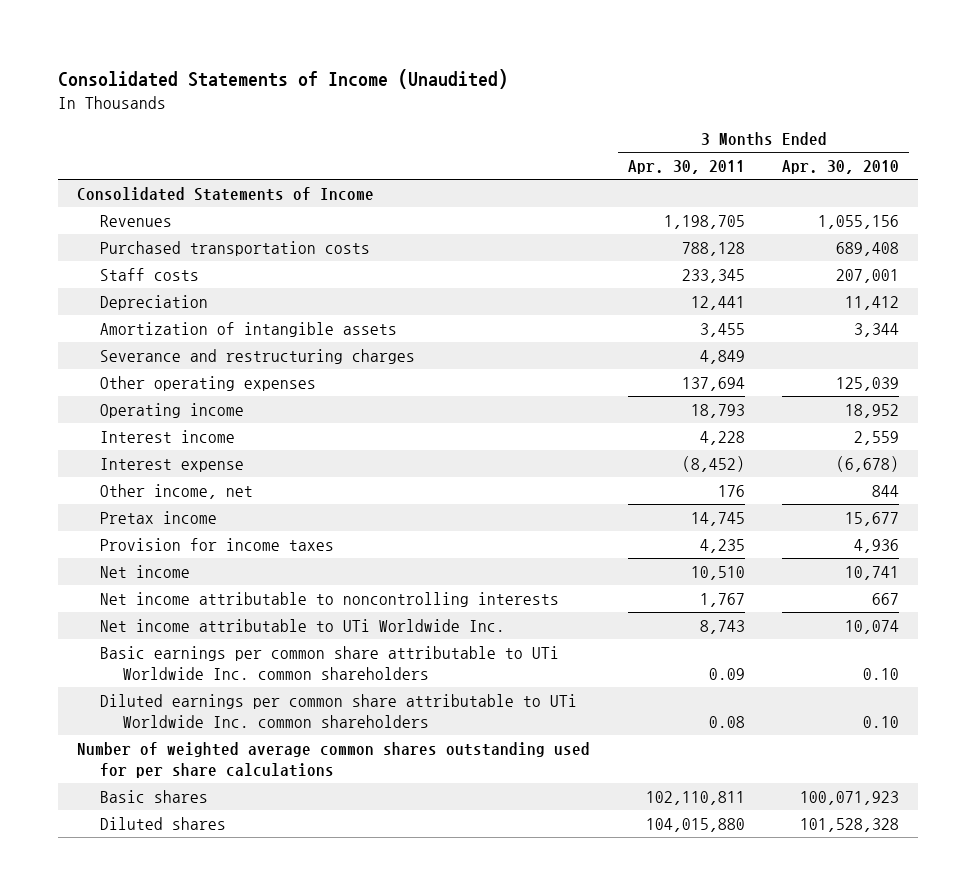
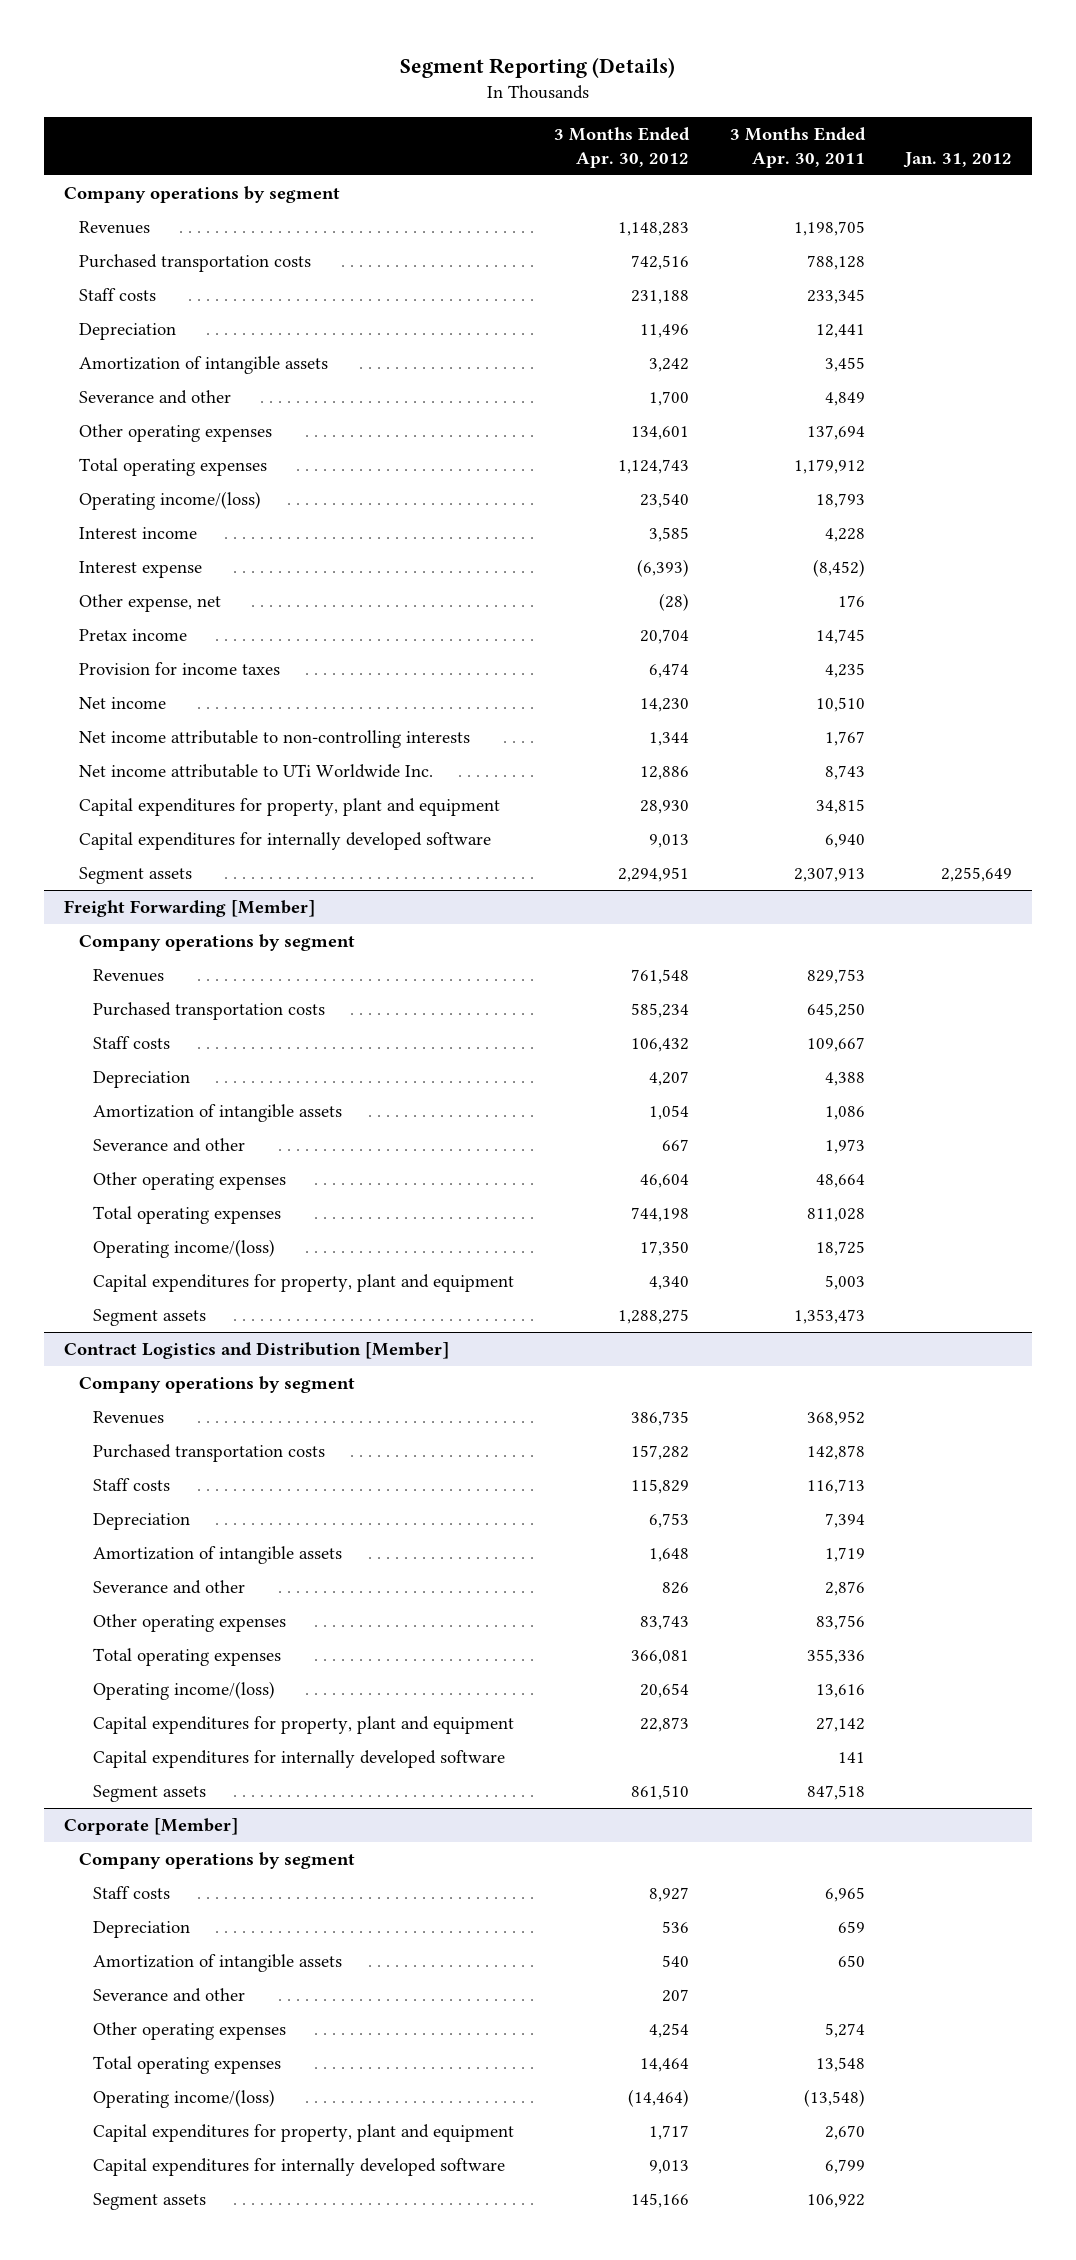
[57,68,508,89] Consolidated Statements of Income (Unaudited) -> [400,57,676,79] Segment Reporting (Details)
[782,160,900,175] Apr. 30, 2010 -> none
none -> [554,126,691,168] 3 Months Ended Apr. 30, 2012
none -> [902,151,1012,168] Jan. 31, 2012
[76,187,374,202] Consolidated Statements of Income -> none
none -> [64,186,341,204] Company operations by segment
[100,349,416,365] Severance and restructuring charges -> [78,390,231,405] Severance and other
none -> [78,458,267,477] Total operating expenses
[100,403,245,419] Operating income -> [78,491,261,511] Operating income/(loss)
[100,484,254,500] Other income, net -> [78,594,221,613] Other expense, net
[100,592,560,608] Net income attributable to noncontrolling interests -> [78,730,470,749] Net income attributable to non-controlling interests
[100,646,560,681] Basic earnings per common share attributable to UTi Worldwide Inc. common shareholders -> none
[100,694,578,729] Diluted earnings per common share attributable to UTi Worldwide Inc. common shareholders -> none
[76,742,590,779] Number of weighted average common shares outstanding used for per share calculations -> none
[100,790,209,804] Basic shares -> none
[100,817,227,831] Diluted shares -> none
none -> [78,798,500,817] Capital expenditures for property, plant and equipment
none -> [78,832,491,851] Capital expenditures for internally developed software
none -> [78,867,192,885] Segment assets
none -> [64,900,316,918] Freight Forwarding [Member]
none -> [78,934,355,952] Company operations by segment
none -> [93,969,165,983] Revenues
none -> [93,1002,326,1021] Purchased transportation costs
none -> [93,1036,171,1050] Staff costs
none -> [93,1071,191,1089] Depreciation
none -> [93,1104,343,1123] Amortization of intangible assets
none -> [93,1138,246,1153] Severance and other
none -> [93,1172,287,1191] Other operating expenses
none -> [93,1206,282,1225] Total operating expenses
none -> [93,1239,276,1259] Operating income/(loss)
none -> [93,1274,515,1293] Capital expenditures for property, plant and equipment
none -> [93,1309,207,1327] Segment assets
none -> [64,1342,450,1360] Contract Logistics and Distribution [Member]
none -> [78,1376,355,1394] Company operations by segment
none -> [93,1411,165,1425] Revenues
none -> [93,1444,326,1463] Purchased transportation costs
none -> [93,1478,171,1492] Staff costs
none -> [93,1513,191,1531] Depreciation
none -> [93,1546,343,1565] Amortization of intangible assets
none -> [93,1580,246,1595] Severance and other
none -> [93,1614,287,1633] Other operating expenses
none -> [93,1648,282,1667] Total operating expenses
none -> [93,1681,276,1701] Operating income/(loss)
none -> [93,1716,515,1735] Capital expenditures for property, plant and equipment
none -> [93,1750,506,1769] Capital expenditures for internally developed software
none -> [93,1785,207,1803] Segment assets
none -> [64,1818,239,1836] Corporate [Member]
none -> [78,1852,355,1870] Company operations by segment
none -> [93,1886,171,1900] Staff costs
none -> [93,1921,191,1939] Depreciation
none -> [93,1954,343,1973] Amortization of intangible assets
none -> [93,1988,246,2003] Severance and other
none -> [93,2022,287,2041] Other operating expenses
none -> [93,2056,282,2075] Total operating expenses
none -> [93,2089,276,2109] Operating income/(loss)
none -> [93,2124,515,2143] Capital expenditures for property, plant and equipment
none -> [93,2158,506,2177] Capital expenditures for internally developed software
none -> [93,2193,207,2211] Segment assets

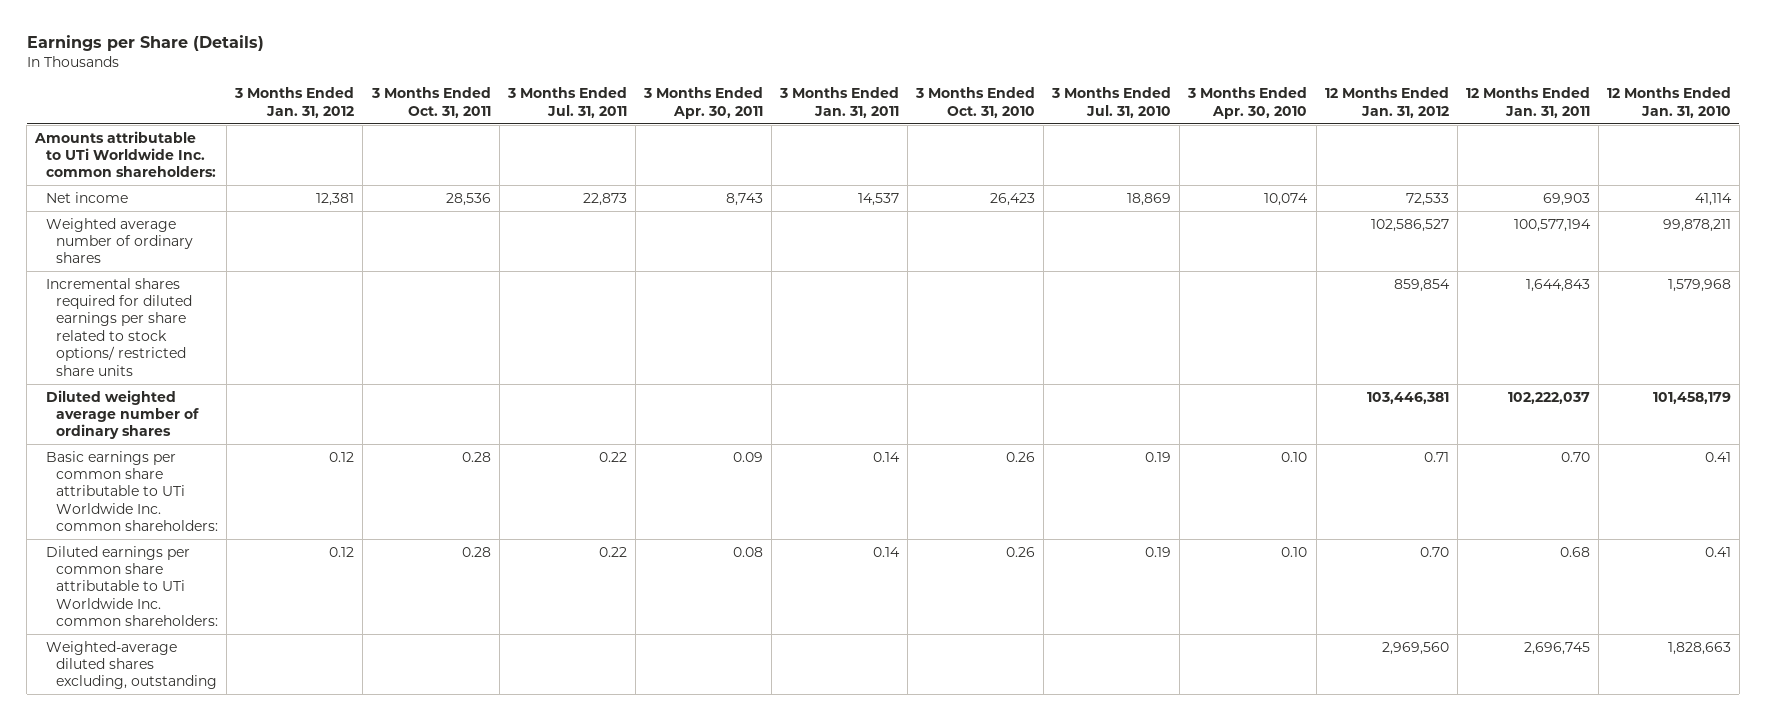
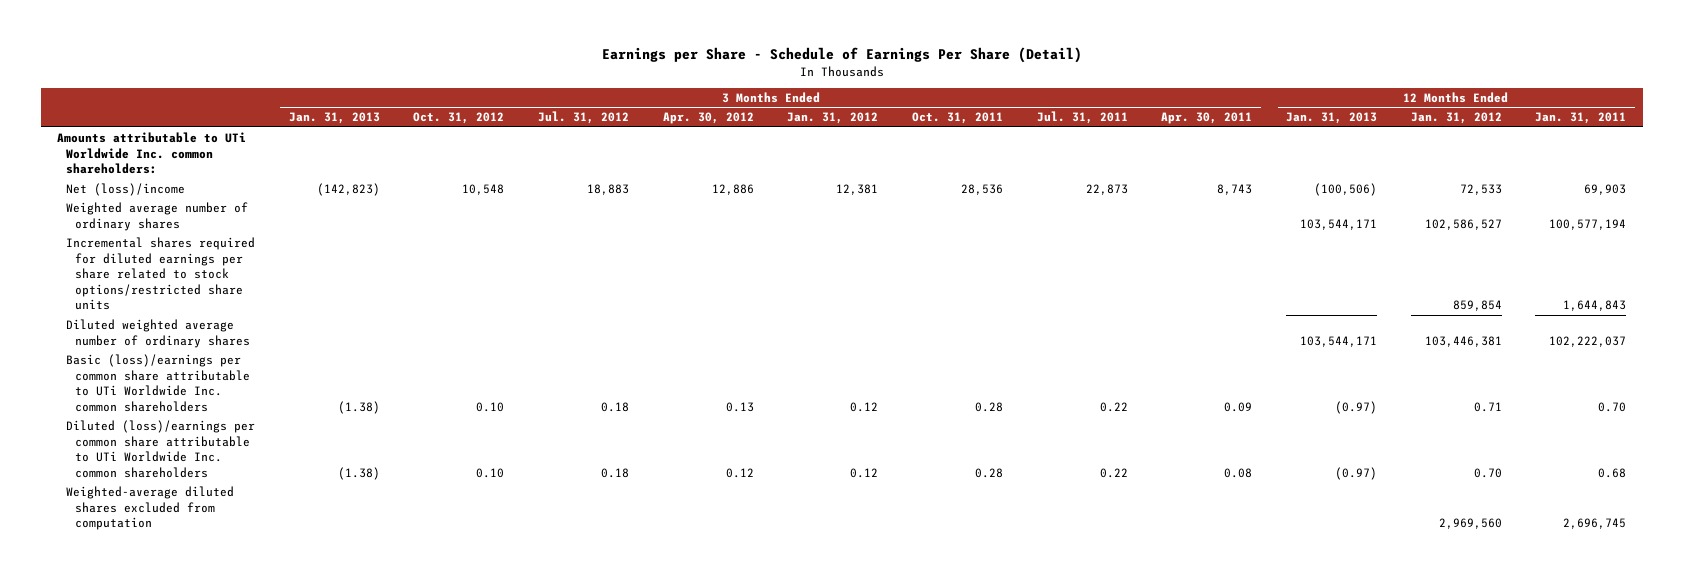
[26,35,264,52] Earnings per Share (Details) -> [601,47,1082,64] Earnings per Share - Schedule of Earnings Per Share (Detail)
[778,87,899,118] 3 Months Ended Jan. 31, 2011 -> none
[915,87,1036,118] 3 Months Ended Oct. 31, 2010 -> none
[1051,87,1172,118] 3 Months Ended Jul. 31, 2010 -> none
[1187,87,1308,119] 3 Months Ended Apr. 30, 2010 -> none
[1606,87,1731,118] 12 Months Ended Jan. 31, 2010 -> none
none -> [288,112,380,125] Jan. 31, 2013
none -> [413,112,505,125] Oct. 31, 2012
none -> [538,111,630,125] Jul. 31, 2012
none -> [662,112,754,125] Apr. 30, 2012
none -> [1285,112,1377,125] Jan. 31, 2013
[45,191,128,203] Net income -> [66,182,186,196] Net (loss)/income
[45,277,193,376] Incremental shares required for diluted earnings per share related to stock options/ restricted share units -> [66,236,256,311] Incremental shares required for diluted earnings per share related to stock options/restricted share units
[45,450,219,532] Basic earnings per common share attributable to UTi Worldwide Inc. common shareholders: -> [66,353,250,412] Basic (loss)/earnings per common share attributable to UTi Worldwide Inc. common shareholders
[45,545,219,627] Diluted earnings per common share attributable to UTi Worldwide Inc. common shareholders: -> [66,419,256,478] Diluted (loss)/earnings per common share attributable to UTi Worldwide Inc. common shareholders
[45,640,218,690] Weighted-average diluted shares excluding, outstanding -> [66,485,235,531] Weighted-average diluted shares excluded from computation

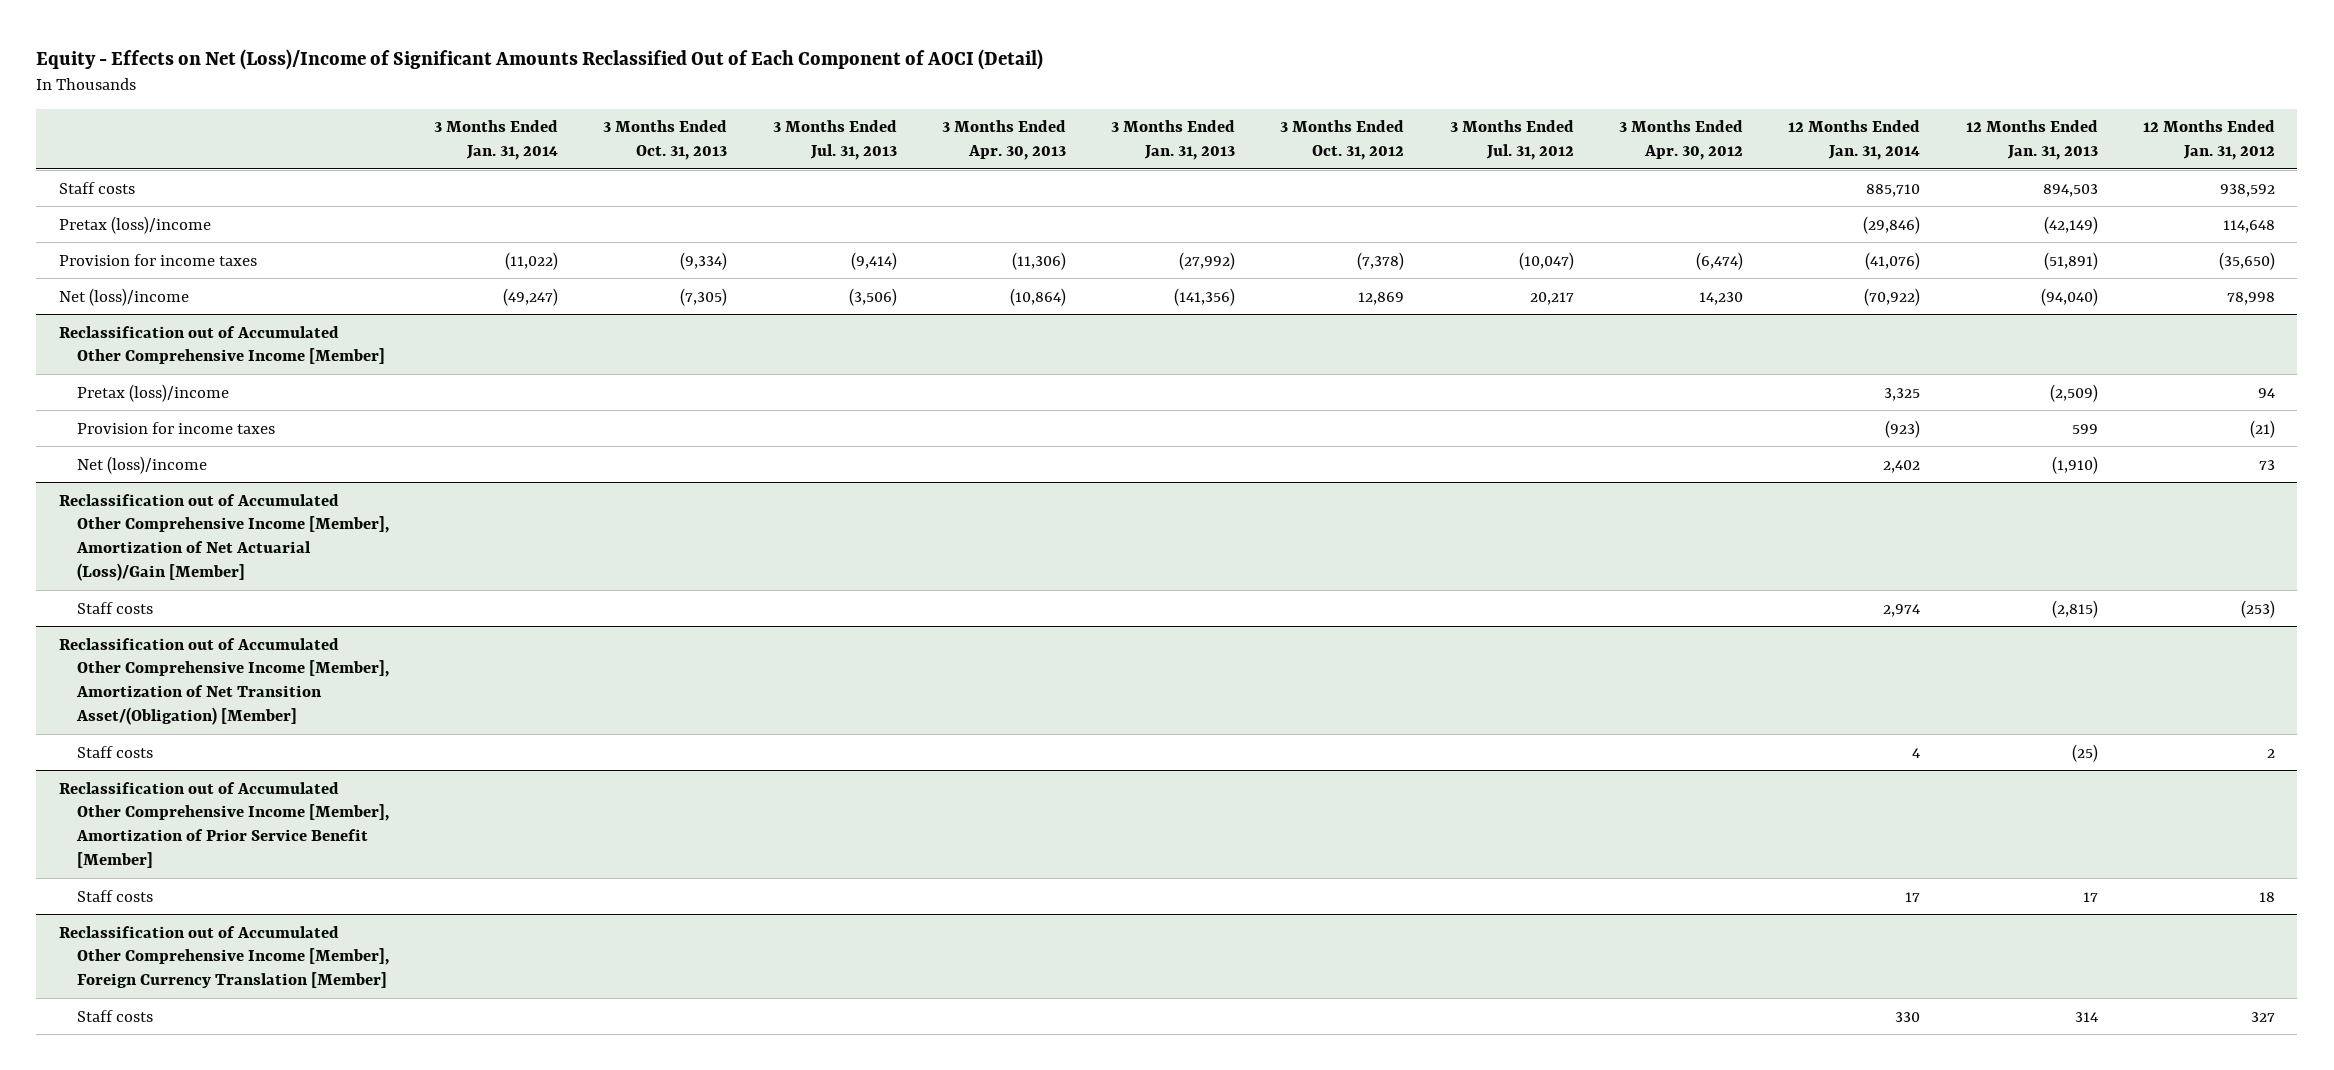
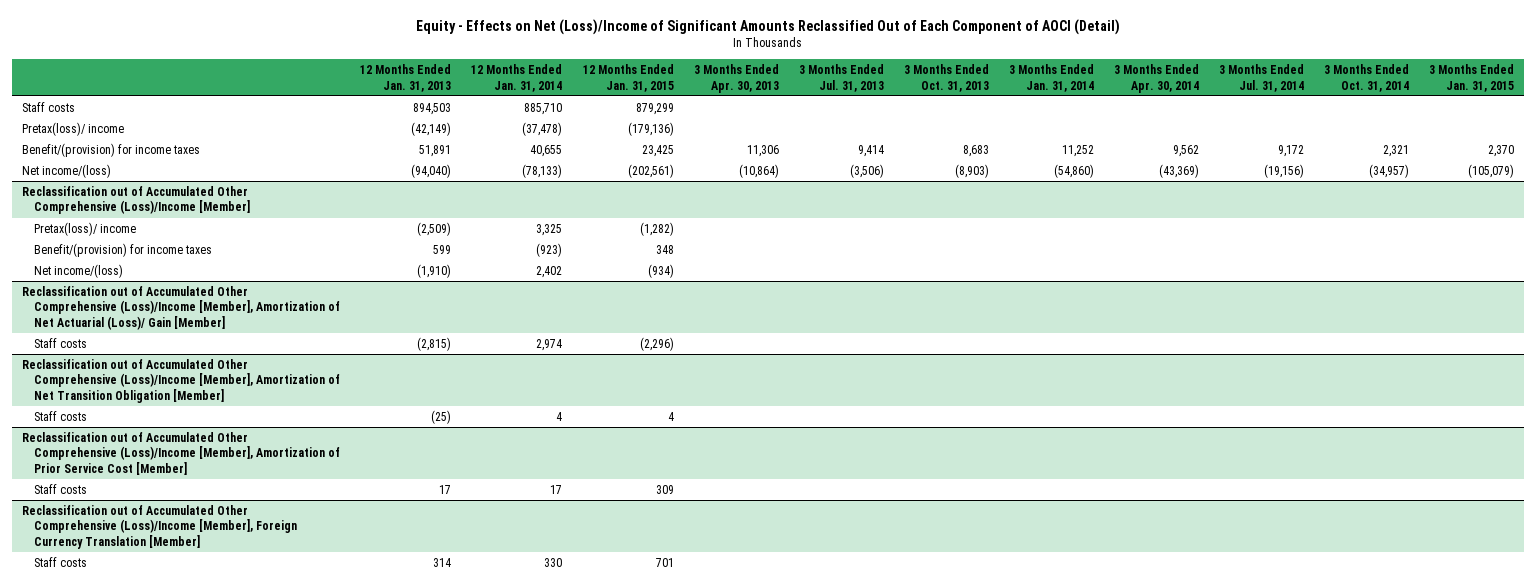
[1111,120,1236,160] 3 Months Ended Jan. 31, 2013 -> none
[1280,120,1405,160] 3 Months Ended Oct. 31, 2012 -> none
[1449,120,1574,160] 3 Months Ended Jul. 31, 2012 -> none
[1619,120,1744,160] 3 Months Ended Apr. 30, 2012 -> none
[2142,120,2275,160] 12 Months Ended Jan. 31, 2012 -> none
none -> [582,64,674,92] 12 Months Ended Jan. 31, 2015
none -> [1114,64,1200,93] 3 Months Ended Apr. 30, 2014
none -> [1219,64,1305,92] 3 Months Ended Jul. 31, 2014
none -> [1324,64,1410,92] 3 Months Ended Oct. 31, 2014
none -> [1429,64,1515,92] 3 Months Ended Jan. 31, 2015
[58,215,211,234] Pretax (loss)/income -> [22,121,125,136] Pretax(loss)/ income
[1863,215,1921,234] (29,846) -> [522,121,563,136] (37,478)
[58,253,257,266] Provision for income taxes -> [22,142,201,157] Benefit/(provision) for income taxes
[505,251,559,270] (11,022) -> [1061,144,1094,157] 11,252
[680,251,728,270] (9,334) -> [962,144,989,157] 8,683
[850,251,897,270] (9,414) -> [857,144,884,157] 9,414
[1011,251,1066,270] (11,306) -> [746,144,779,157] 11,306
[1865,251,1921,270] (41,076) -> [530,144,563,157] 40,655
[2043,251,2098,270] (51,891) -> [419,144,452,157] 51,891
[58,287,189,306] Net (loss)/income -> [22,163,112,178] Net income/(loss)
[503,287,559,306] (49,247) -> [1053,163,1094,178] (54,860)
[680,287,728,306] (7,305) -> [954,163,989,178] (8,903)
[1864,287,1921,306] (70,922) -> [522,163,563,178] (78,133)
[58,325,385,365] Reclassification out of Accumulated Other Comprehensive Income [Member] -> [22,185,251,215] Reclassification out of Accumulated Other Comprehensive (Loss)/Income [Member]
[76,383,229,402] Pretax (loss)/income -> [34,221,137,236] Pretax(loss)/ income
[76,421,275,434] Provision for income taxes -> [34,242,213,257] Benefit/(provision) for income taxes
[76,455,207,474] Net (loss)/income -> [34,263,124,278] Net income/(loss)
[58,493,389,581] Reclassification out of Accumulated Other Comprehensive Income [Member], Amortization of Net Actuarial (Loss)/Gain [Member] -> [22,285,341,330] Reclassification out of Accumulated Other Comprehensive (Loss)/Income [Member], Amortization of Net Actuarial (Loss)/ Gain [Member]
[58,637,389,725] Reclassification out of Accumulated Other Comprehensive Income [Member], Amortization of Net Transition Asset/(Obligation) [Member] -> [22,358,341,403] Reclassification out of Accumulated Other Comprehensive (Loss)/Income [Member], Amortization of Net Transition Obligation [Member]
[58,781,389,868] Reclassification out of Accumulated Other Comprehensive Income [Member], Amortization of Prior Service Benefit [Member] -> [22,431,341,475] Reclassification out of Accumulated Other Comprehensive (Loss)/Income [Member], Amortization of Prior Service Cost [Member]
[58,925,389,989] Reclassification out of Accumulated Other Comprehensive Income [Member], Foreign Currency Translation [Member] -> [22,504,298,549] Reclassification out of Accumulated Other Comprehensive (Loss)/Income [Member], Foreign Currency Translation [Member]

